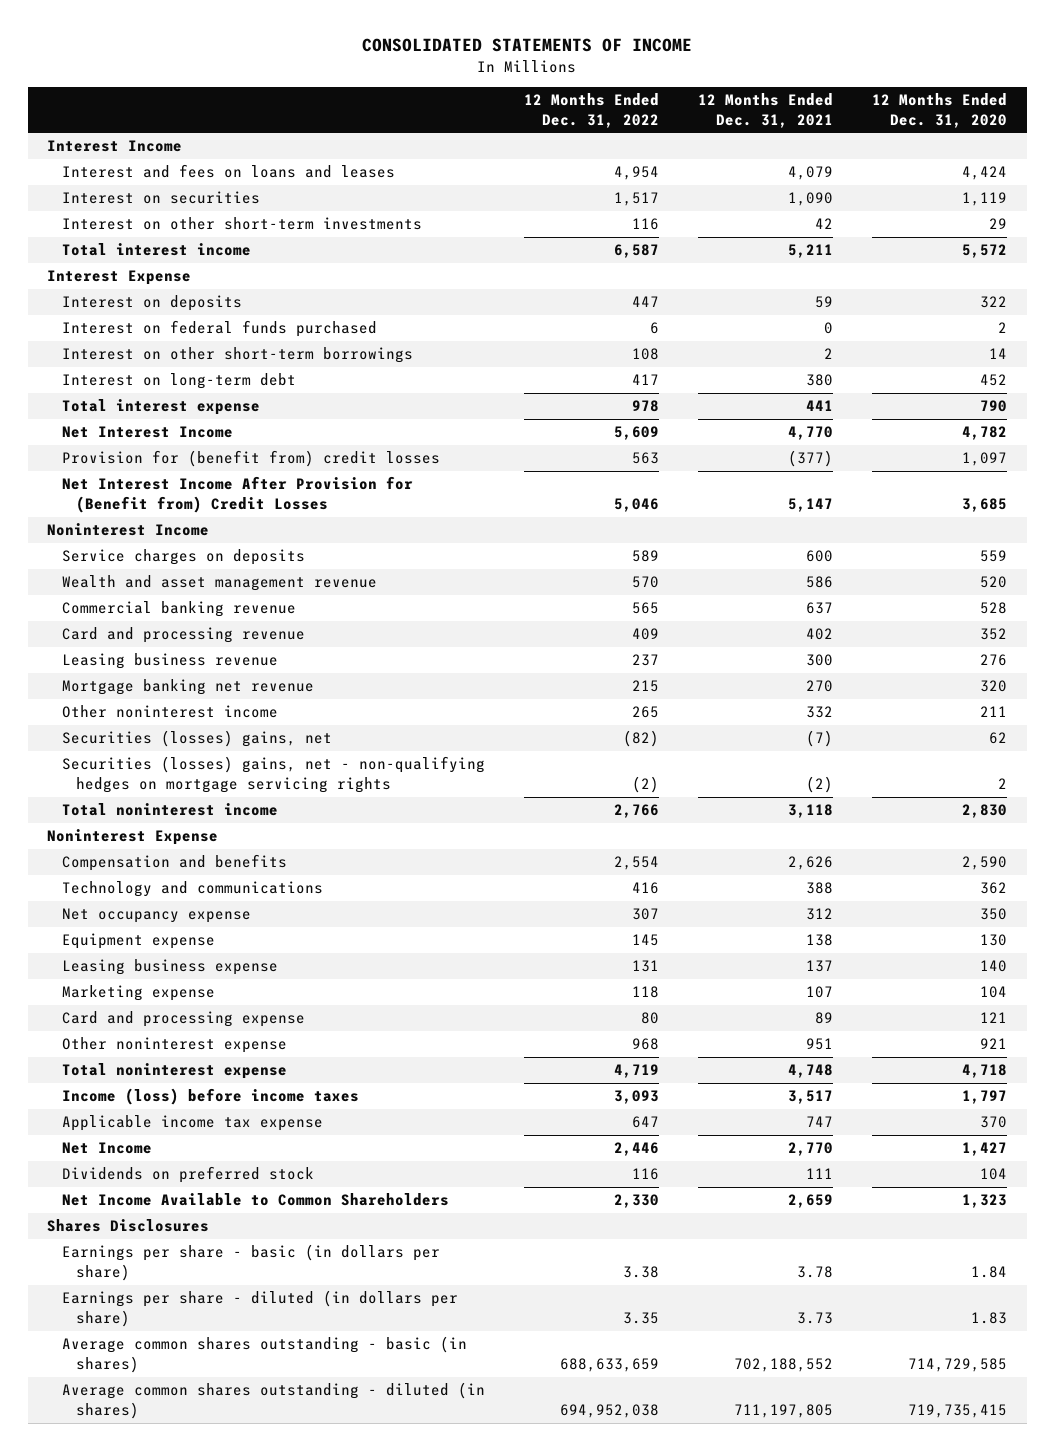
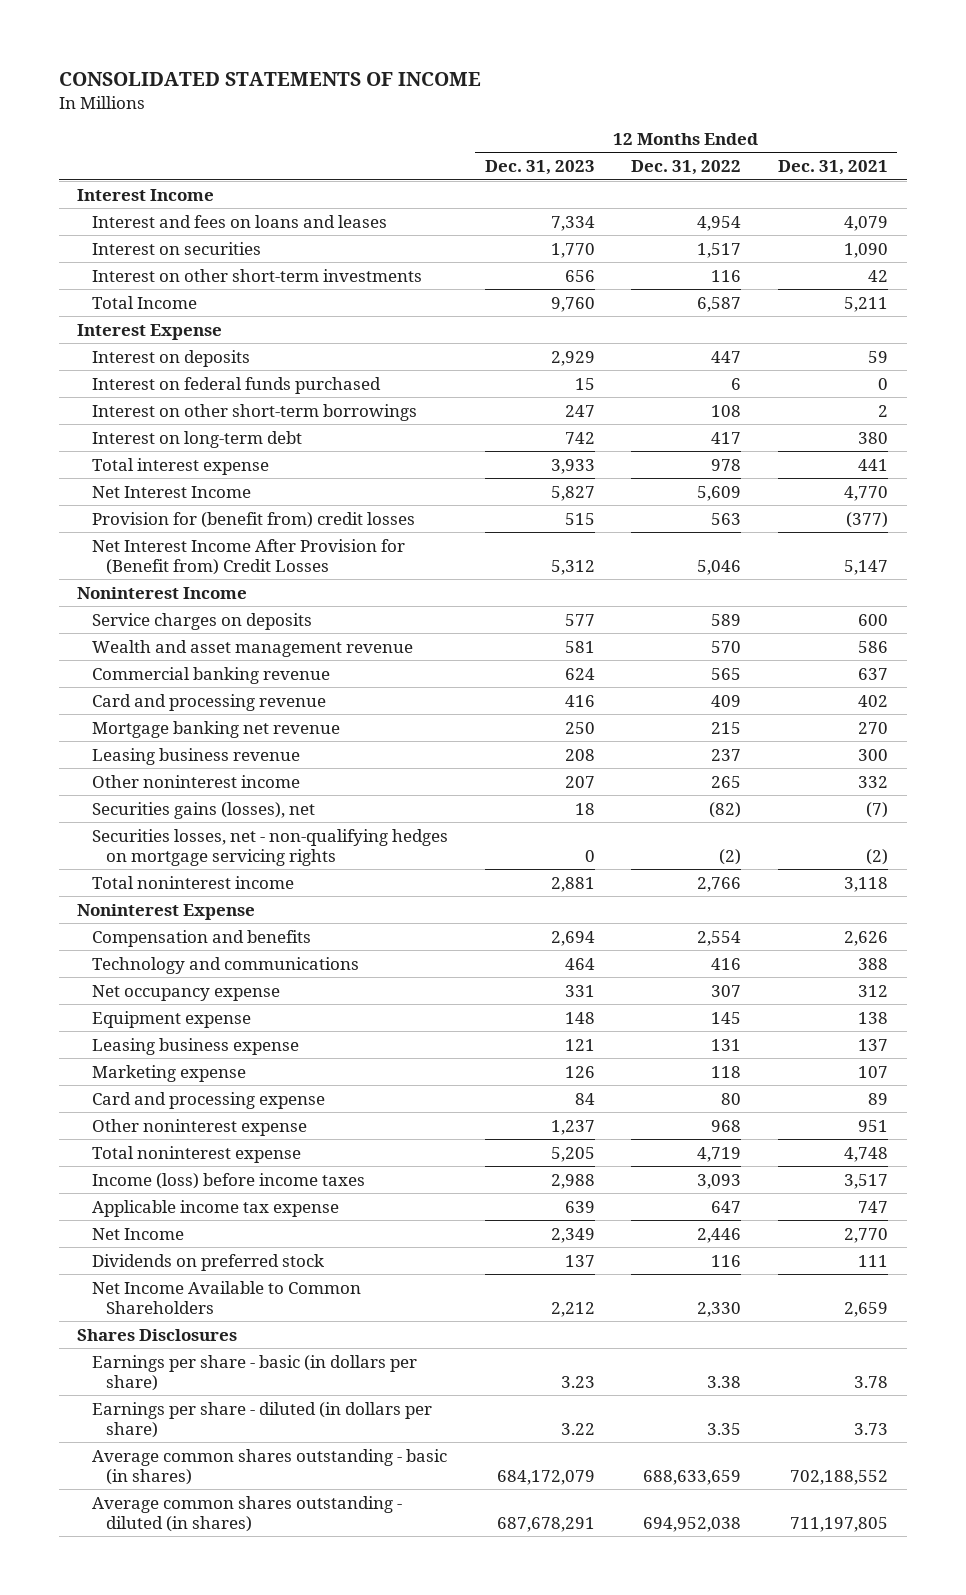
[872,93,1008,128] 12 Months Ended Dec. 31, 2020 -> none
none -> [484,160,595,176] Dec. 31, 2023
[61,243,251,257] Total interest income -> [91,295,197,309] Total Income
[61,653,278,670] Leasing business revenue -> [91,747,300,765] Leasing business revenue
[61,730,332,748] Securities (losses) gains, net -> [91,801,315,819] Securities gains (losses), net
[61,756,485,793] Securities (losses) gains, net - non-qualifying hedges on mortgage servicing rights -> [91,828,448,866] Securities losses, net - non-qualifying hedges on mortgage servicing rights

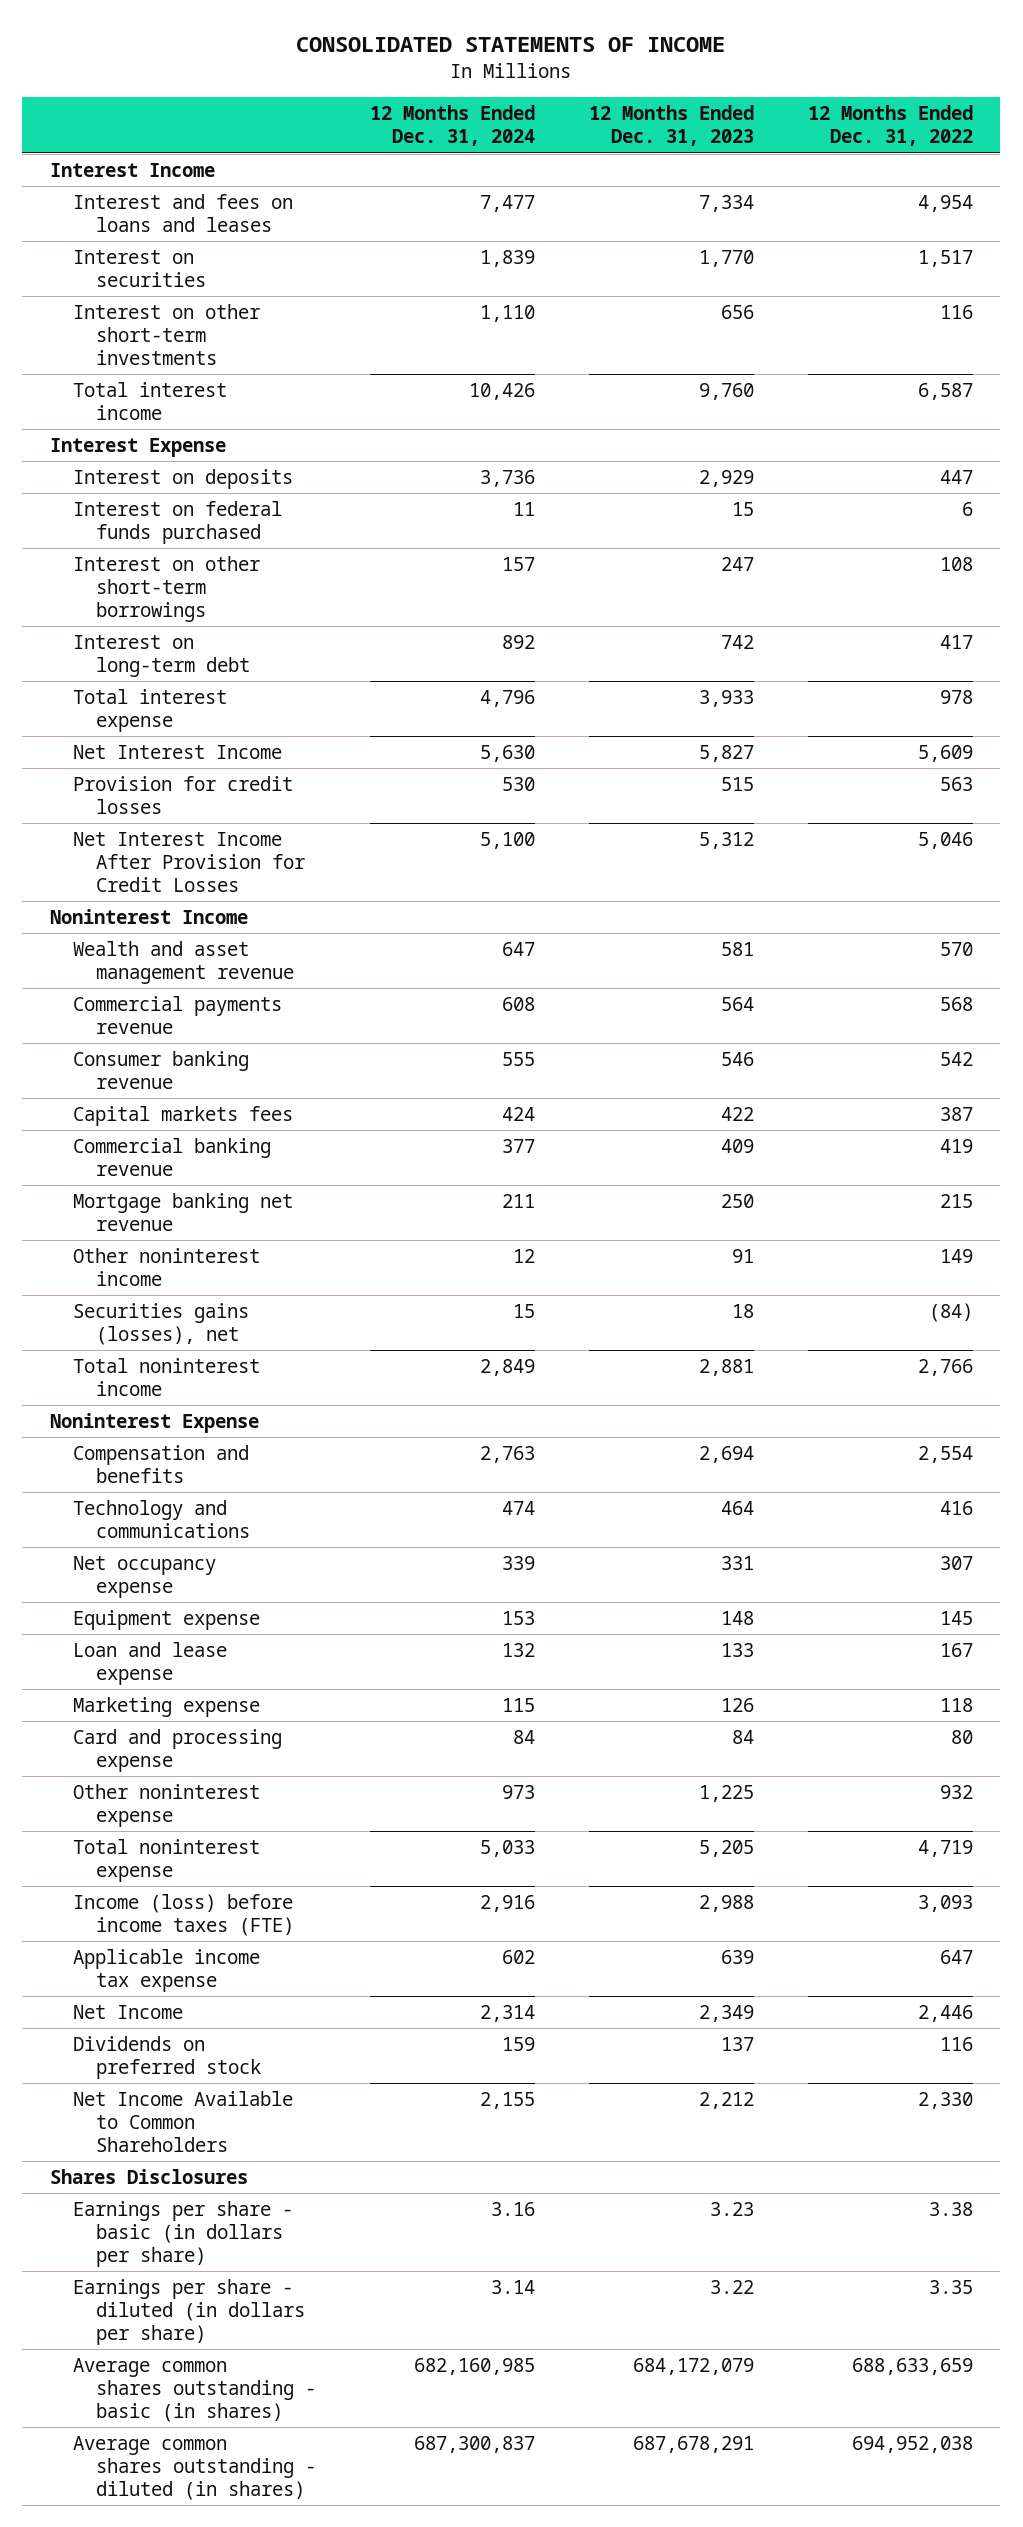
[778,160,889,176] Dec. 31, 2021 -> none
none -> [370,105,536,147] 12 Months Ended Dec. 31, 2024
[91,295,197,309] Total Income -> [72,382,227,421] Total interest income
[91,511,415,528] Provision for (benefit from) credit losses -> [72,776,293,815] Provision for credit losses
[91,538,405,575] Net Interest Income After Provision for (Benefit from) Credit Losses -> [72,832,305,893] Net Interest Income After Provision for Credit Losses
[91,612,312,630] Service charges on deposits -> none
[91,693,326,711] Card and processing revenue -> none
none -> [72,996,282,1035] Commercial payments revenue
none -> [72,1051,249,1090] Consumer banking revenue
none -> [72,1106,293,1127] Capital markets fees
[564,667,595,680] 624 -> [721,1139,755,1154] 409
[711,667,742,680] 565 -> [940,1139,974,1154] 419
[91,747,300,765] Leasing business revenue -> none
[91,828,448,866] Securities losses, net - non-qualifying hedges on mortgage servicing rights -> none
[564,775,595,788] 207 -> [732,1249,755,1264] 91
[711,775,742,788] 265 -> [940,1249,974,1264] 149
[709,801,742,818] (82) -> [929,1303,974,1323] (84)
[91,1037,299,1055] Leasing business expense -> none
none -> [72,1642,227,1686] Loan and lease expense
[550,1119,595,1135] 1,237 -> [699,1785,755,1803] 1,225
[711,1119,742,1132] 968 -> [940,1785,974,1800] 932
[91,1172,365,1189] Income (loss) before income taxes -> [72,1894,294,1937] Income (loss) before income taxes (FTE)

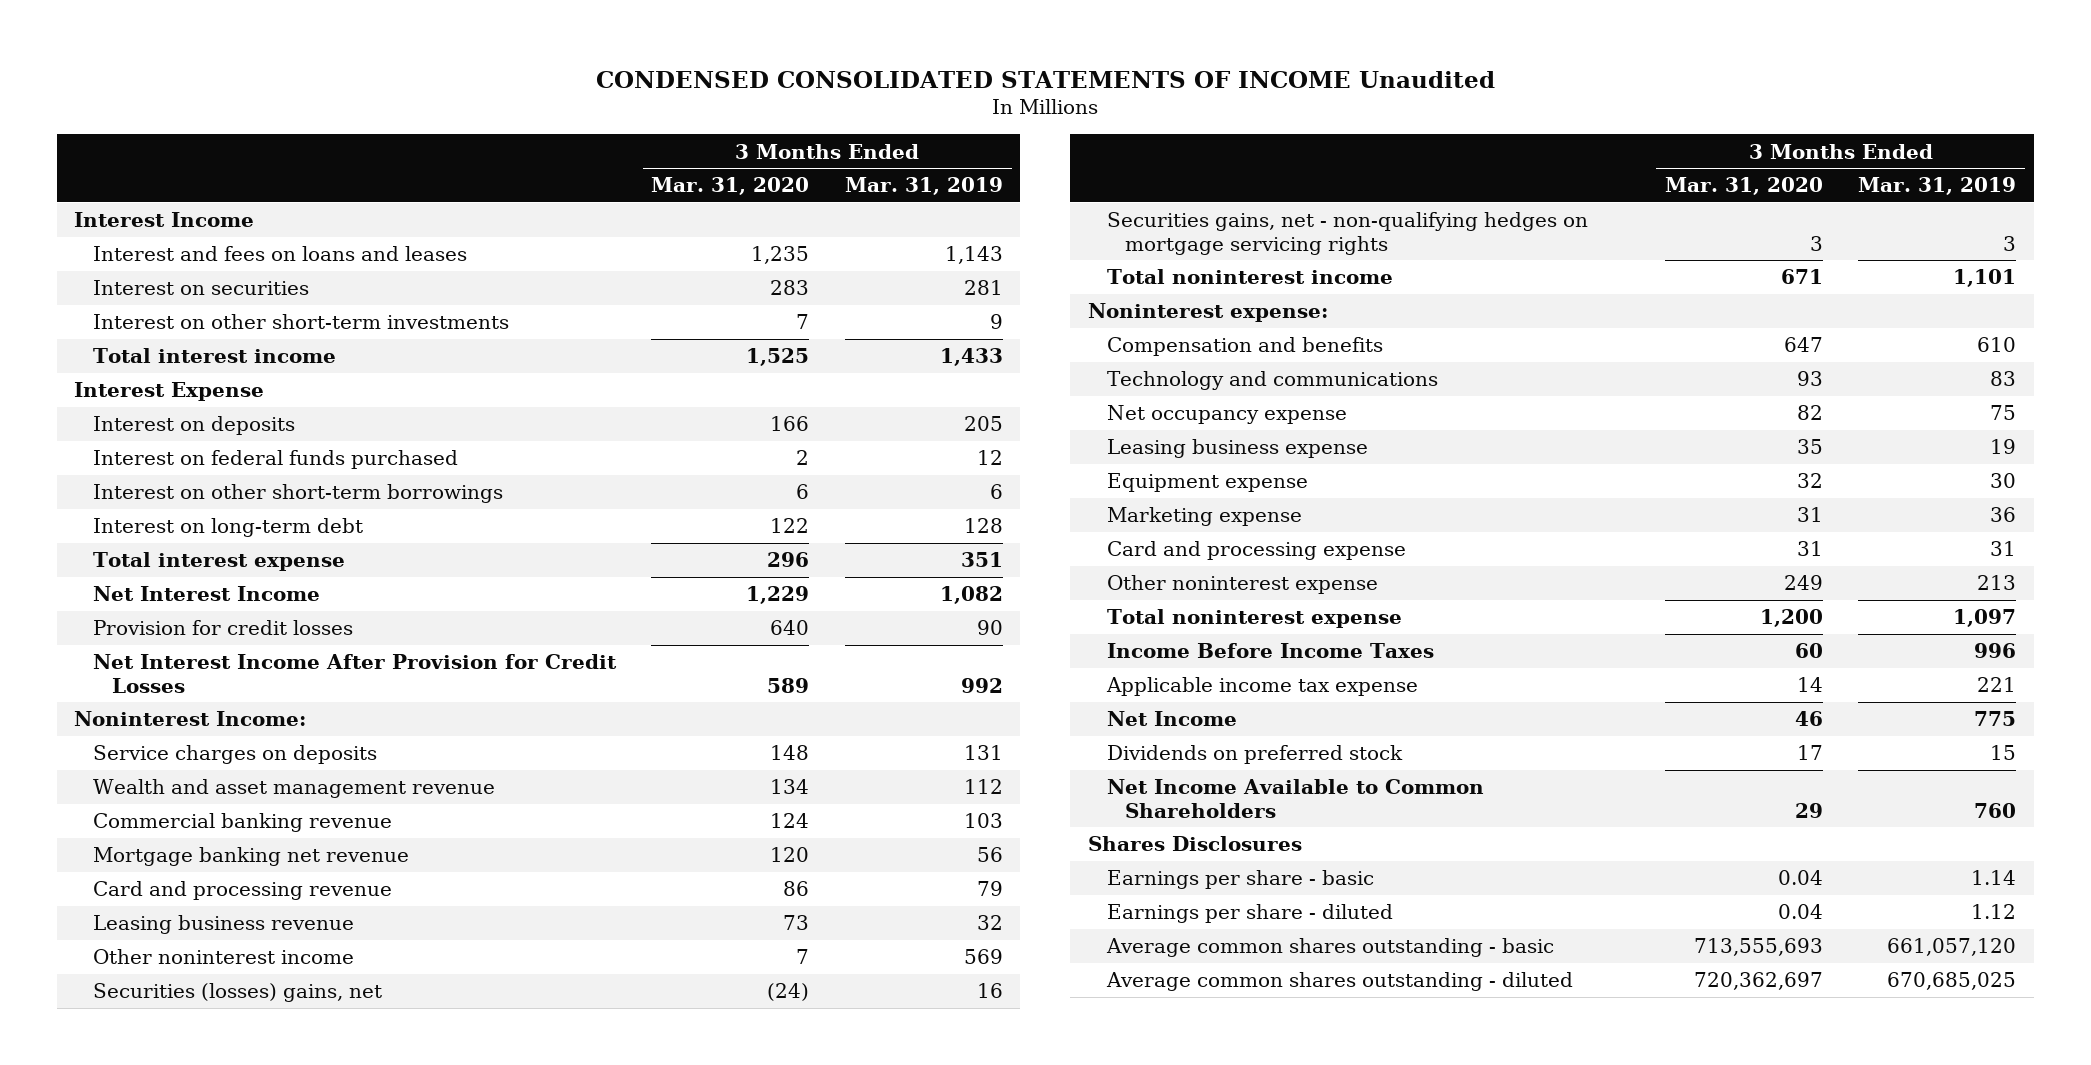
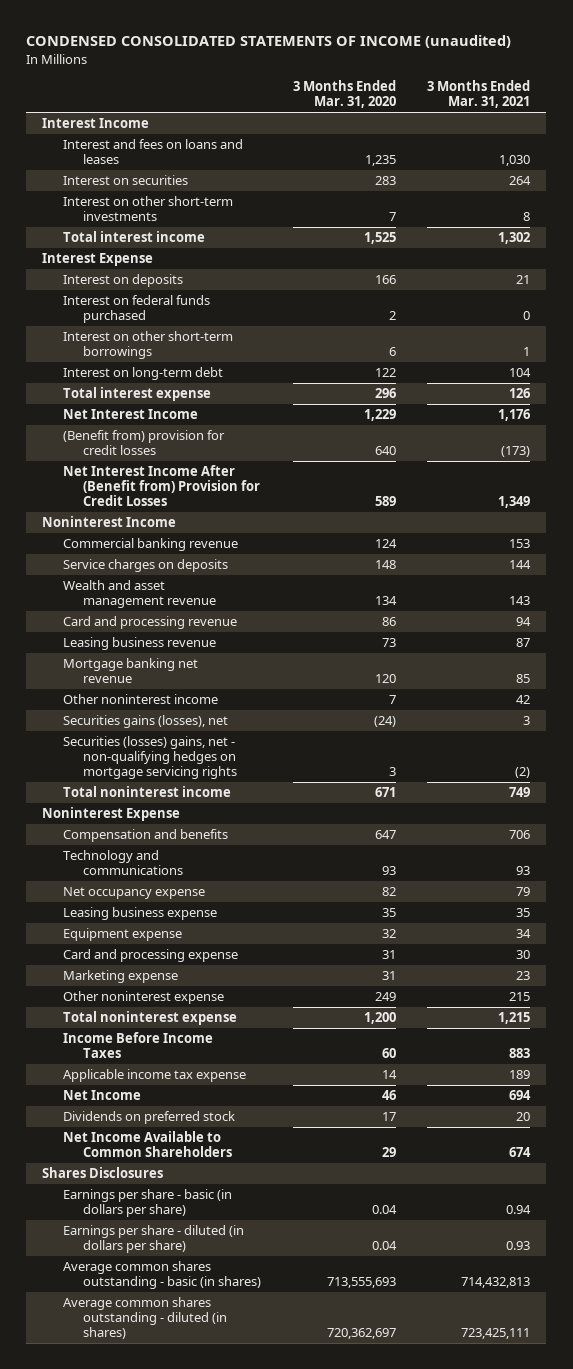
[596,70,1496,88] CONDENSED CONSOLIDATED STATEMENTS OF INCOME Unaudited -> [26,35,512,49] CONDENSED CONSOLIDATED STATEMENTS OF INCOME (unaudited)
[844,177,1003,196] Mar. 31, 2019 -> none
none -> [427,80,531,109] 3 Months Ended Mar. 31, 2021
[93,620,354,636] Provision for credit losses -> [62,430,225,456] (Benefit from) provision for credit losses
[93,654,618,693] Net Interest Income After Provision for Credit Losses -> [62,465,260,507] Net Interest Income After (Benefit from) Provision for Credit Losses
[74,711,307,727] Noninterest Income: -> [42,516,177,528] Noninterest Income
[93,813,393,833] Commercial banking revenue -> [62,538,238,552] Commercial banking revenue
[93,847,410,867] Mortgage banking net revenue -> [62,658,198,684] Mortgage banking net revenue
[93,983,383,1003] Securities (losses) gains, net -> [62,715,228,729] Securities gains (losses), net
[1106,212,1588,255] Securities gains, net - non-qualifying hedges on mortgage servicing rights -> [62,736,237,780] Securities (losses) gains, net - non-qualifying hedges on mortgage servicing rights
[1087,303,1328,323] Noninterest expense: -> [42,807,181,822] Noninterest Expense
[1106,507,1302,527] Marketing expense -> [62,970,178,984] Marketing expense
[1106,870,1374,890] Earnings per share - basic -> [62,1189,232,1218] Earnings per share - basic (in dollars per share)
[1106,904,1393,924] Earnings per share - diluted -> [62,1225,244,1254] Earnings per share - diluted (in dollars per share)
[1105,938,1554,958] Average common shares outstanding - basic -> [62,1261,261,1290] Average common shares outstanding - basic (in shares)
[1105,972,1573,992] Average common shares outstanding - diluted -> [62,1297,227,1340] Average common shares outstanding - diluted (in shares)

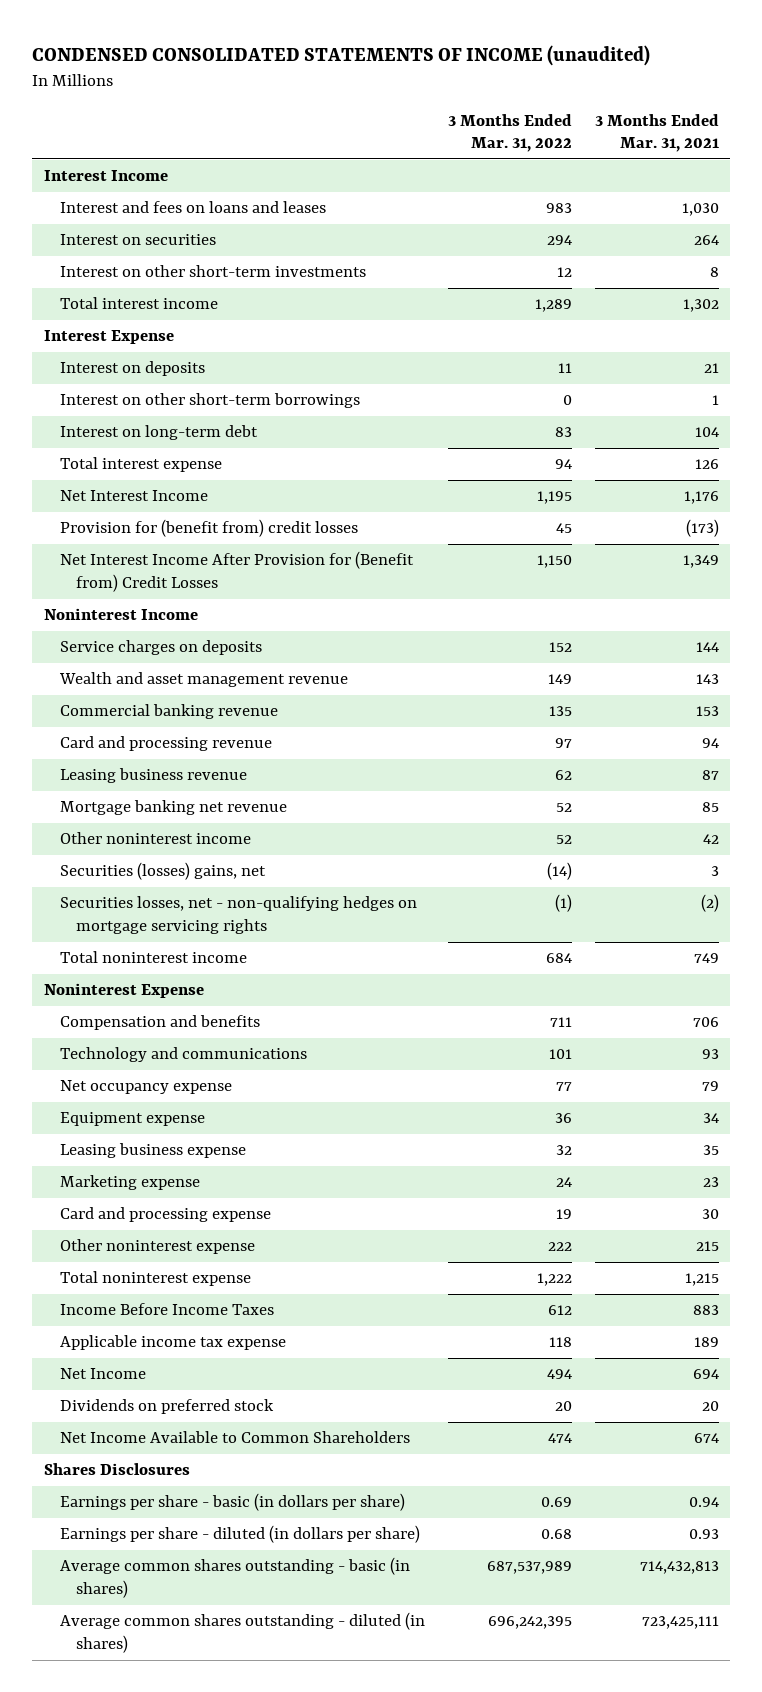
[292,80,396,109] 3 Months Ended Mar. 31, 2020 -> none
none -> [447,113,572,152] 3 Months Ended Mar. 31, 2022
[62,295,210,324] Interest on federal funds purchased -> none
[62,430,225,456] (Benefit from) provision for credit losses -> [59,519,358,538] Provision for (benefit from) credit losses
[62,465,260,507] Net Interest Income After (Benefit from) Provision for Credit Losses -> [59,551,414,592] Net Interest Income After Provision for (Benefit from) Credit Losses
[62,538,238,552] Commercial banking revenue -> [59,704,278,720] Commercial banking revenue
[62,715,228,729] Securities gains (losses), net -> [59,862,266,881] Securities (losses) gains, net
[62,736,237,780] Securities (losses) gains, net - non-qualifying hedges on mortgage servicing rights -> [59,896,417,934] Securities losses, net - non-qualifying hedges on mortgage servicing rights
[62,907,217,921] Leasing business expense -> [59,1143,246,1159] Leasing business expense
[62,949,238,963] Card and processing expense -> [59,1207,271,1223] Card and processing expense

